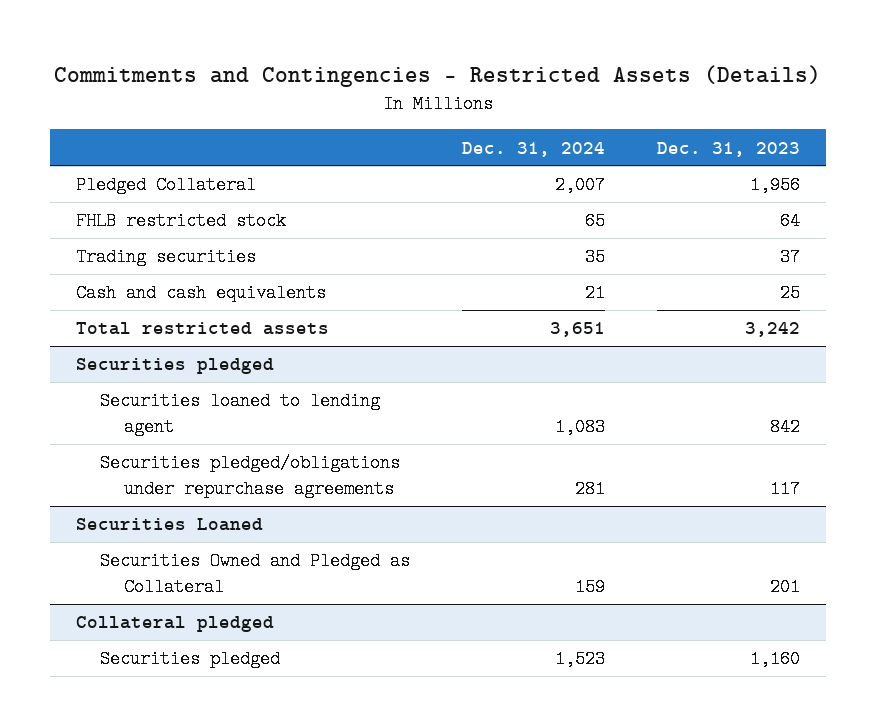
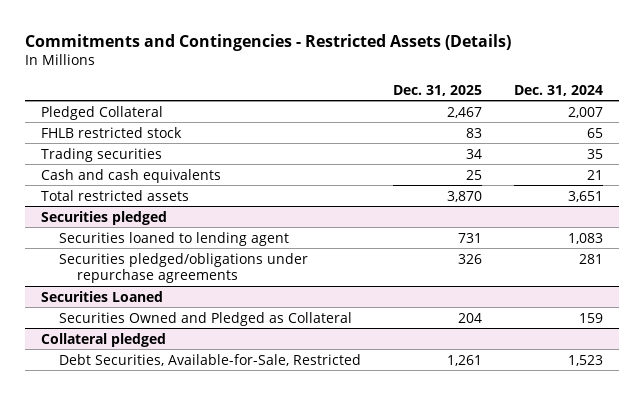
[656,141,800,157] Dec. 31, 2023 -> none
none -> [392,84,482,96] Dec. 31, 2025
[100,650,281,669] Securities pledged -> [58,353,361,366] Debt Securities, Available-for-Sale, Restricted

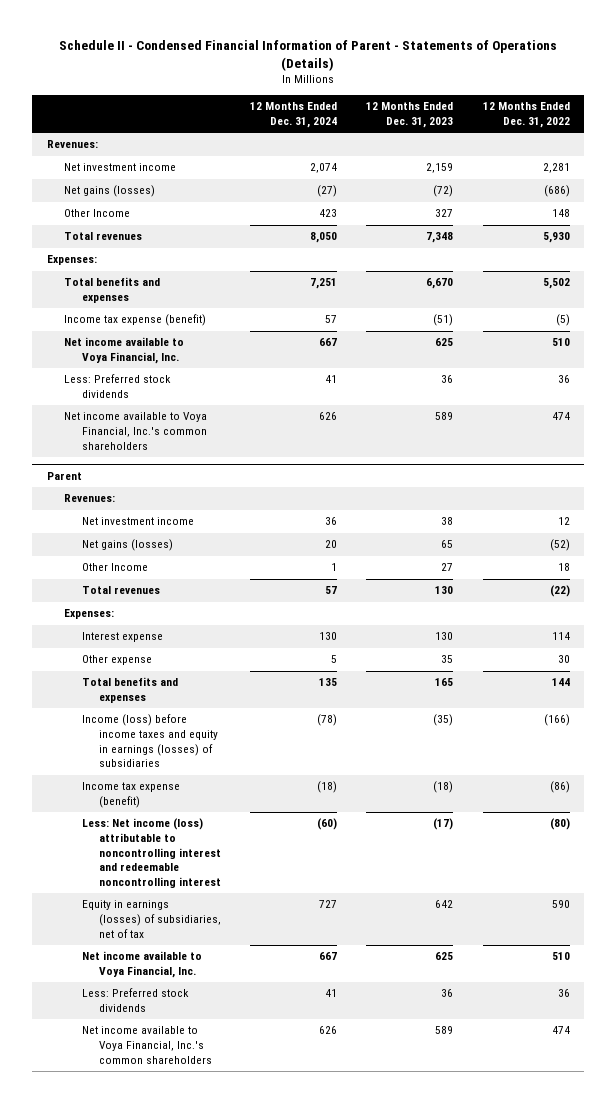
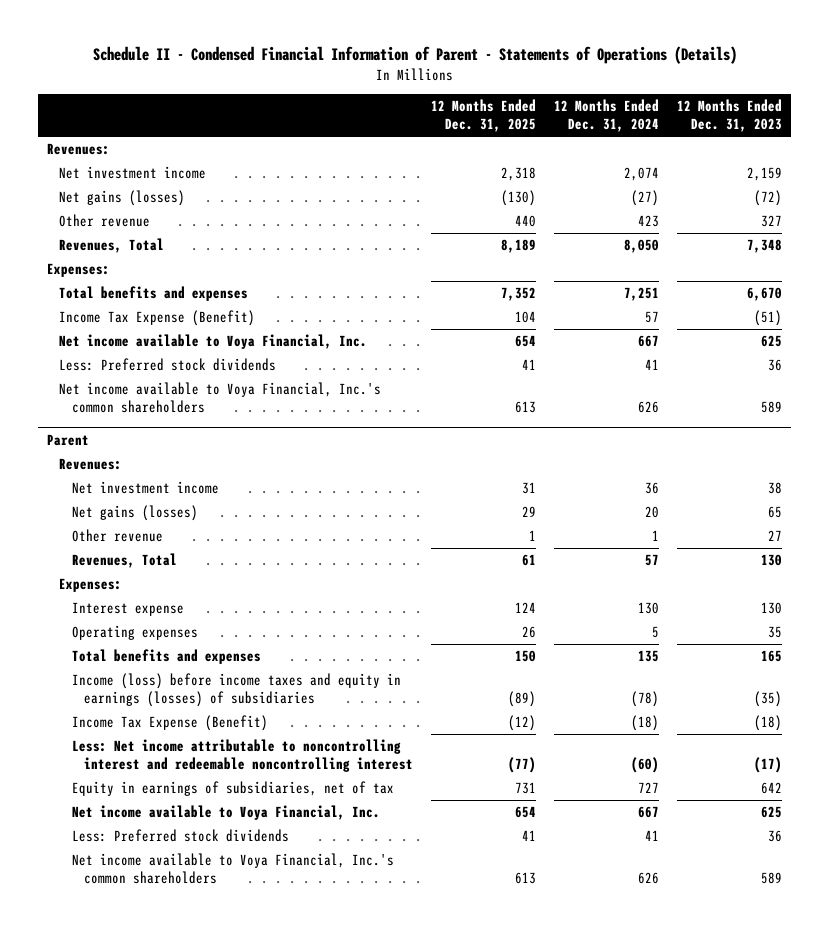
[482,102,570,128] 12 Months Ended Dec. 31, 2022 -> none
none -> [430,99,536,132] 12 Months Ended Dec. 31, 2025
[64,209,131,218] Other Income -> [59,214,151,228] Other revenue
[64,232,143,241] Total revenues -> [59,238,165,254] Revenues, Total
[64,314,207,327] Income tax expense (benefit) -> [59,310,256,327] Income Tax Expense (Benefit)
[81,563,148,572] Other Income -> [71,529,163,543] Other revenue
[81,586,160,595] Total revenues -> [71,553,177,569] Revenues, Total
[81,655,152,666] Other expense -> [71,625,198,641] Operating expenses
[81,782,180,809] Income tax expense (benefit) -> [71,715,268,732] Income Tax Expense (Benefit)
[81,818,222,888] Less: Net income (loss) attributable to noncontrolling interest and redeemable noncontrolling interest -> [71,739,413,772] Less: Net income attributable to noncontrolling interest and redeemable noncontrolling interest
[81,900,222,938] Equity in earnings (losses) of subsidiaries, net of tax -> [71,781,394,797] Equity in earnings of subsidiaries, net of tax

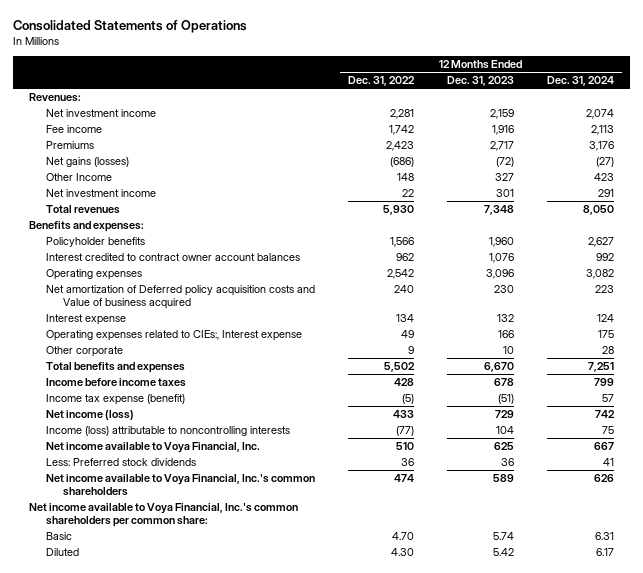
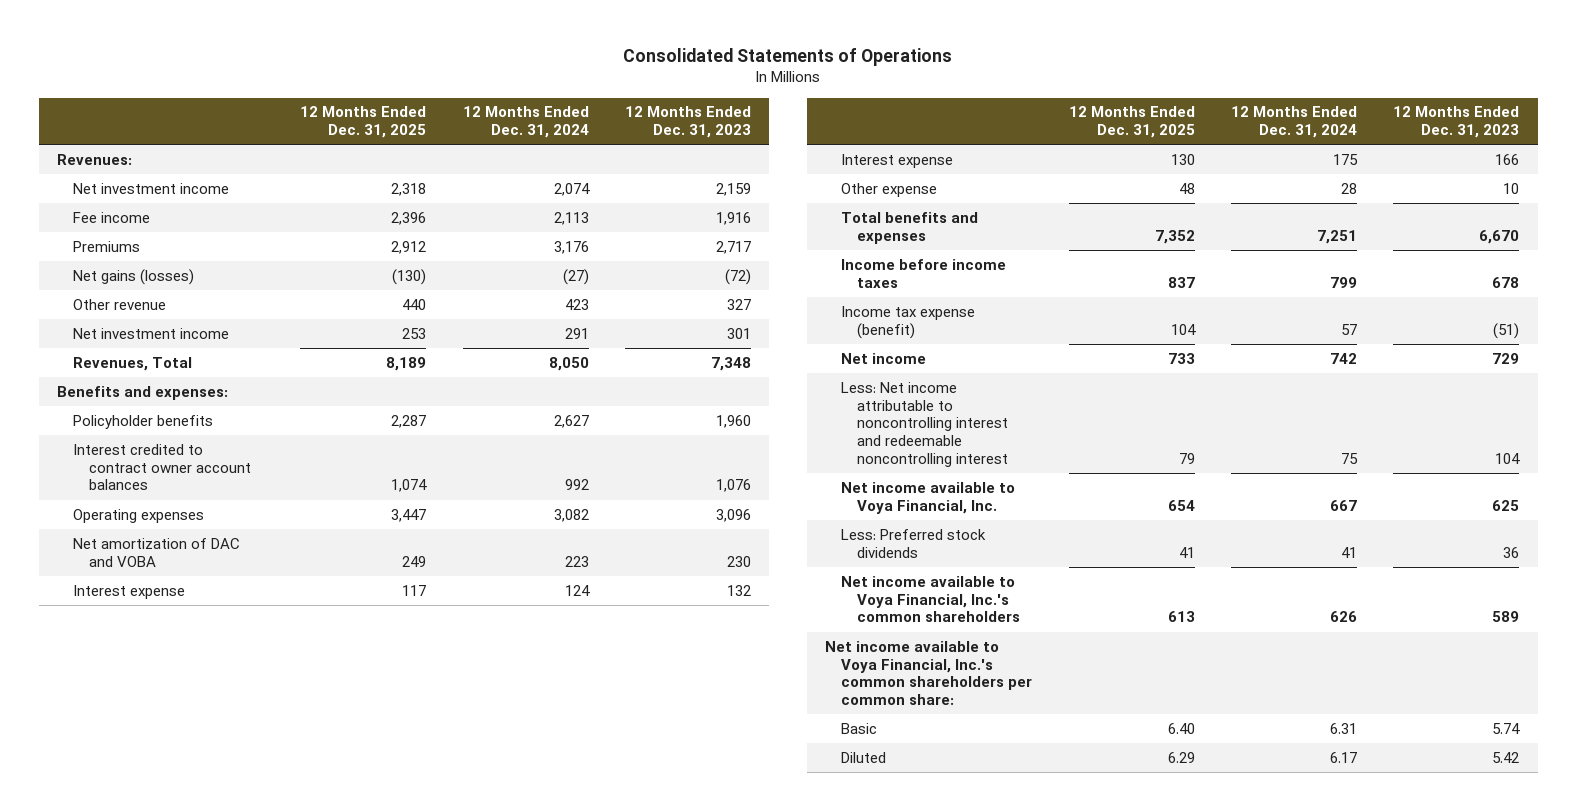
[347,76,415,87] Dec. 31, 2022 -> none
none -> [300,106,427,139] 12 Months Ended Dec. 31, 2025
[45,173,112,182] Other Income -> [72,298,166,310] Other revenue
[45,205,120,215] Total revenues -> [72,356,192,371] Revenues, Total
[45,285,315,310] Net amortization of Deferred policy acquisition costs and Value of business acquired -> [72,537,240,567] Net amortization of DAC and VOBA
[45,330,302,342] Operating expenses related to CIEs:, Interest expense -> [841,153,954,168] Interest expense
[45,346,123,358] Other corporate -> [841,182,938,197] Other expense
[45,410,134,421] Net income (loss) -> [841,352,927,364] Net income
[45,426,290,437] Income (loss) attributable to noncontrolling interests -> [841,381,1009,467] Less: Net income attributable to noncontrolling interest and redeemable noncontrolling interest

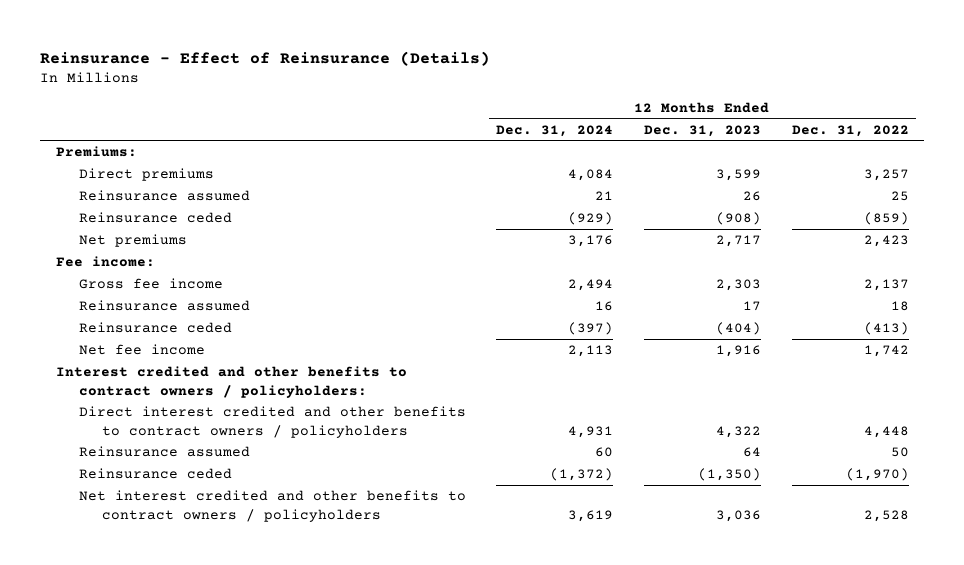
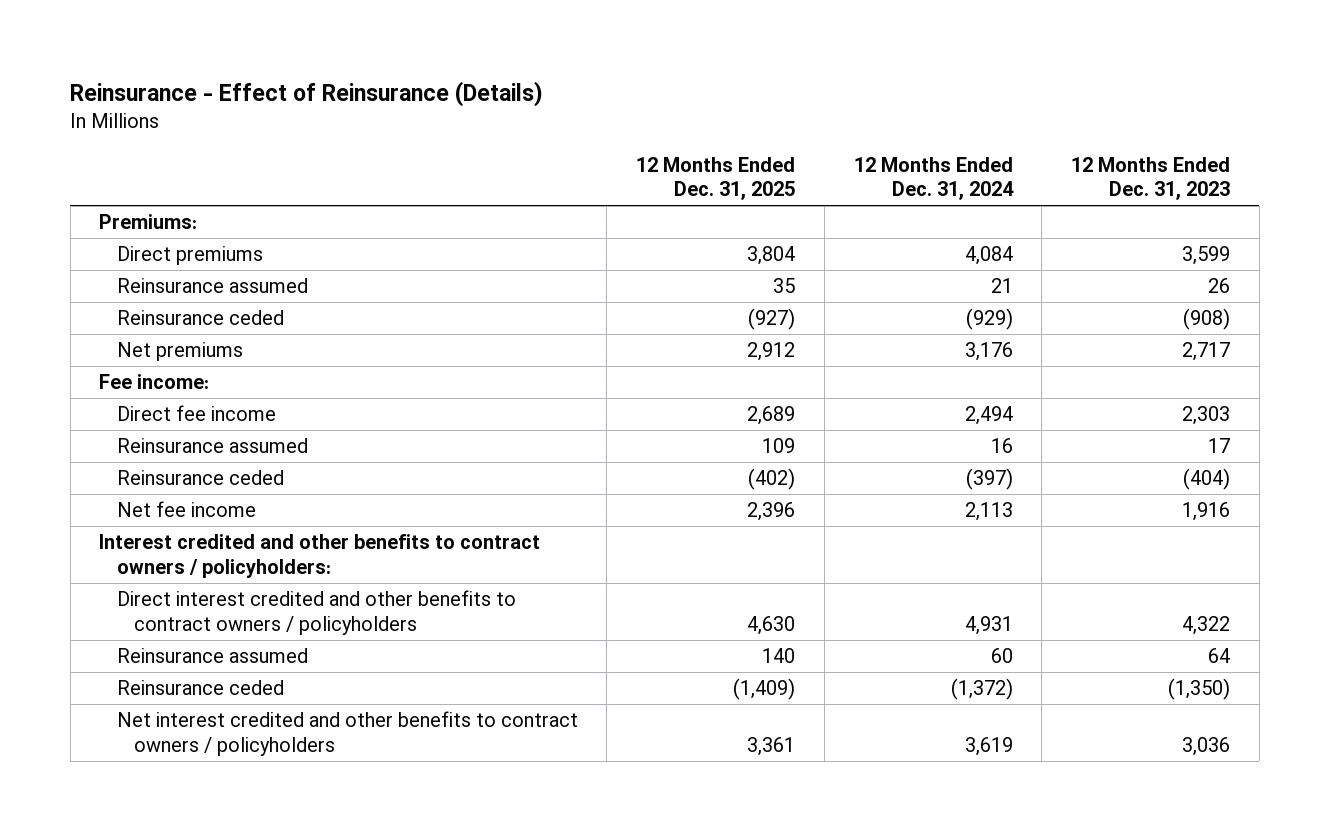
[791,124,909,137] Dec. 31, 2022 -> none
none -> [636,156,796,201] 12 Months Ended Dec. 31, 2025
[78,278,223,290] Gross fee income -> [116,405,276,422] Direct fee income

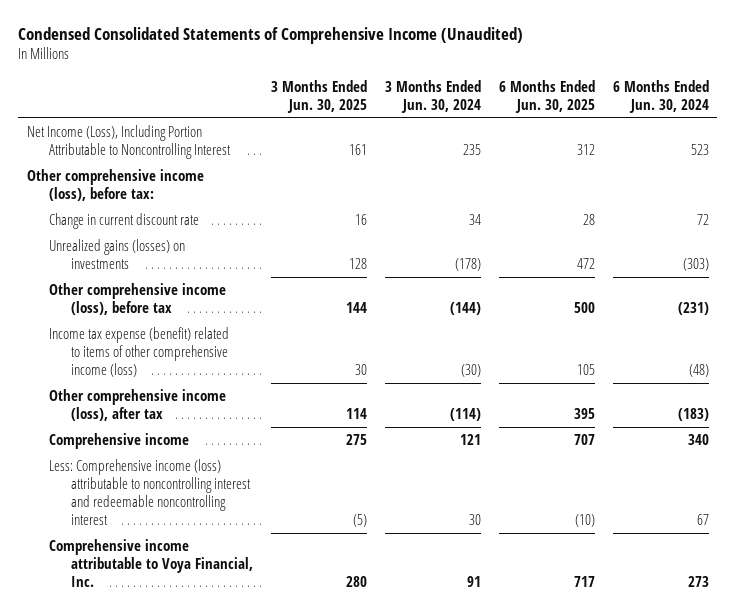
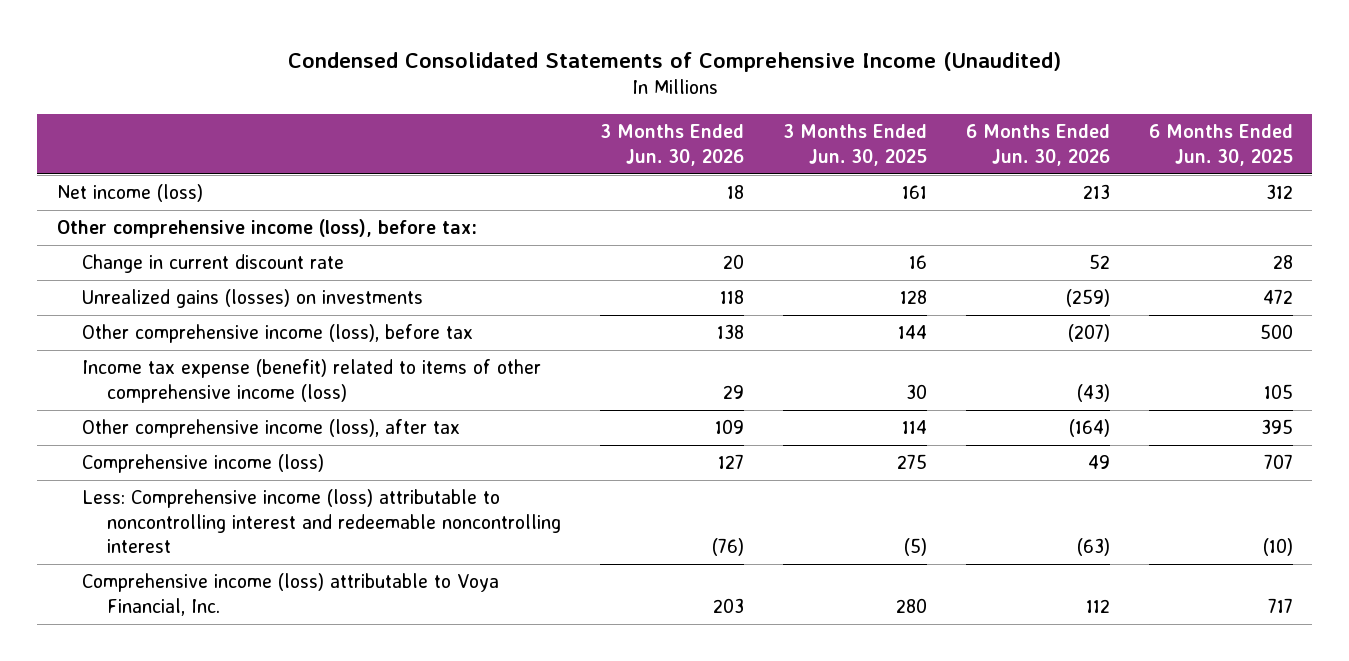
[384,79,481,113] 3 Months Ended Jun. 30, 2024 -> none
[612,79,709,113] 6 Months Ended Jun. 30, 2024 -> none
none -> [599,124,744,166] 3 Months Ended Jun. 30, 2026
none -> [965,124,1110,166] 6 Months Ended Jun. 30, 2026
[26,125,231,160] Net Income (Loss), Including Portion Attributable to Noncontrolling Interest -> [56,184,203,203] Net income (loss)
[48,433,189,450] Comprehensive income -> [81,454,324,474] Comprehensive income (loss)
[48,539,253,588] Comprehensive income attributable to Voya Financial, Inc. -> [81,573,499,616] Comprehensive income (loss) attributable to Voya Financial, Inc.

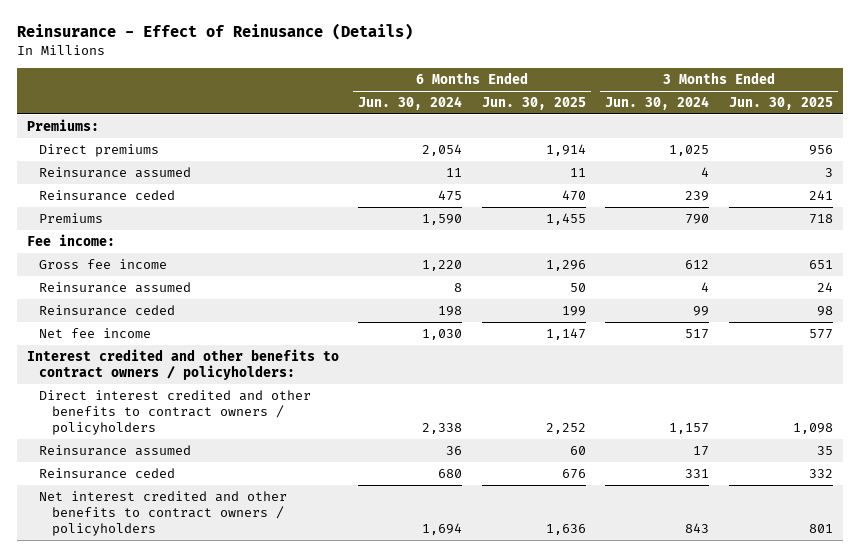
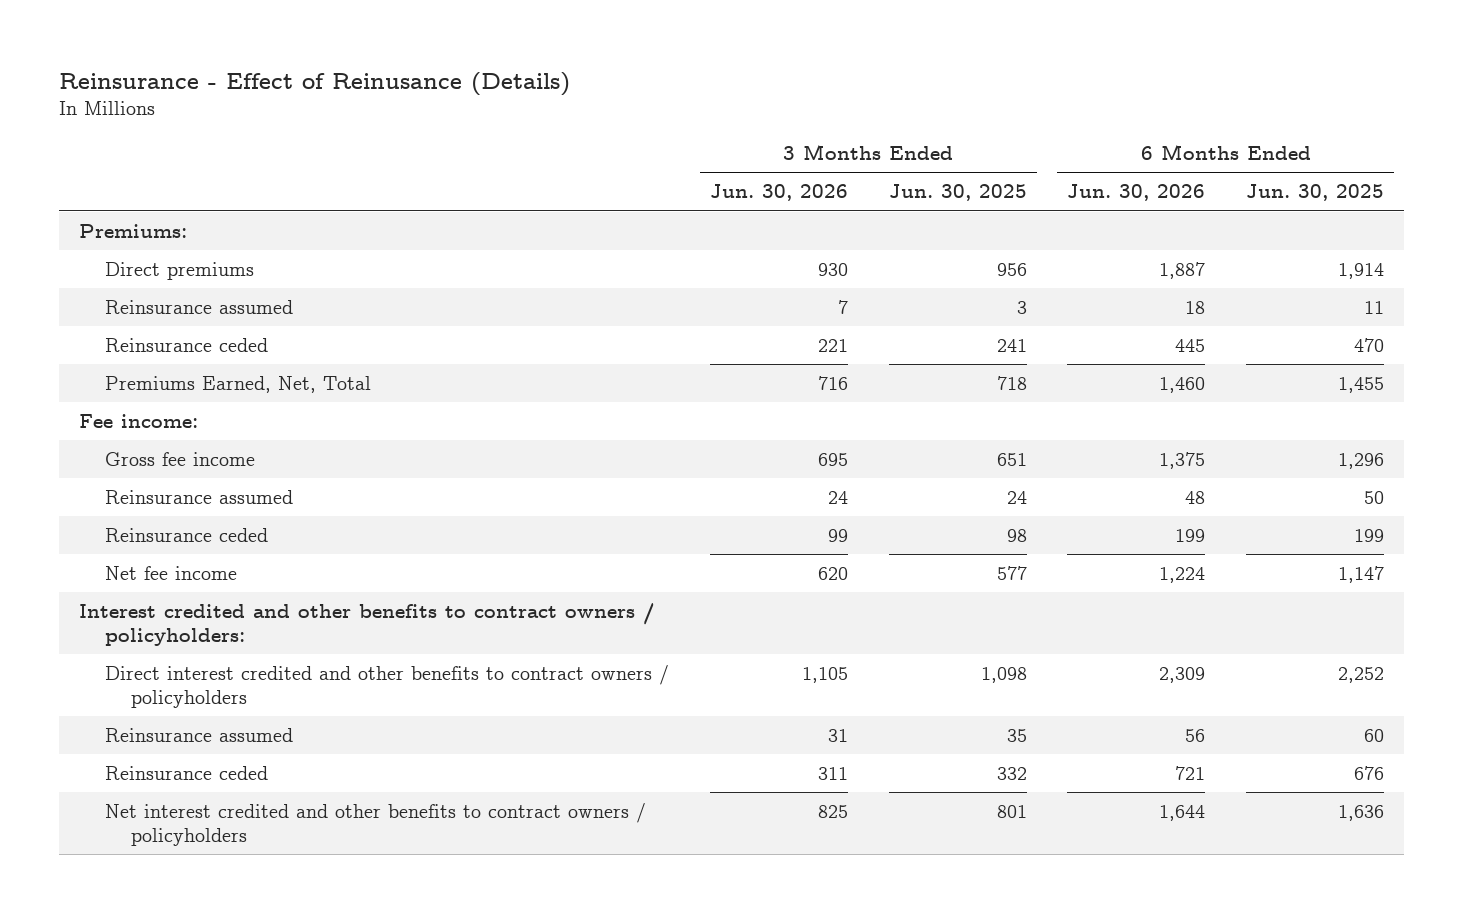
[358,95,463,110] Jun. 30, 2024 -> none
[605,95,710,110] Jun. 30, 2024 -> none
none -> [709,184,848,202] Jun. 30, 2026
none -> [1067,184,1206,202] Jun. 30, 2026
[39,212,104,223] Premiums -> [105,375,372,393] Premiums Earned, Net, Total

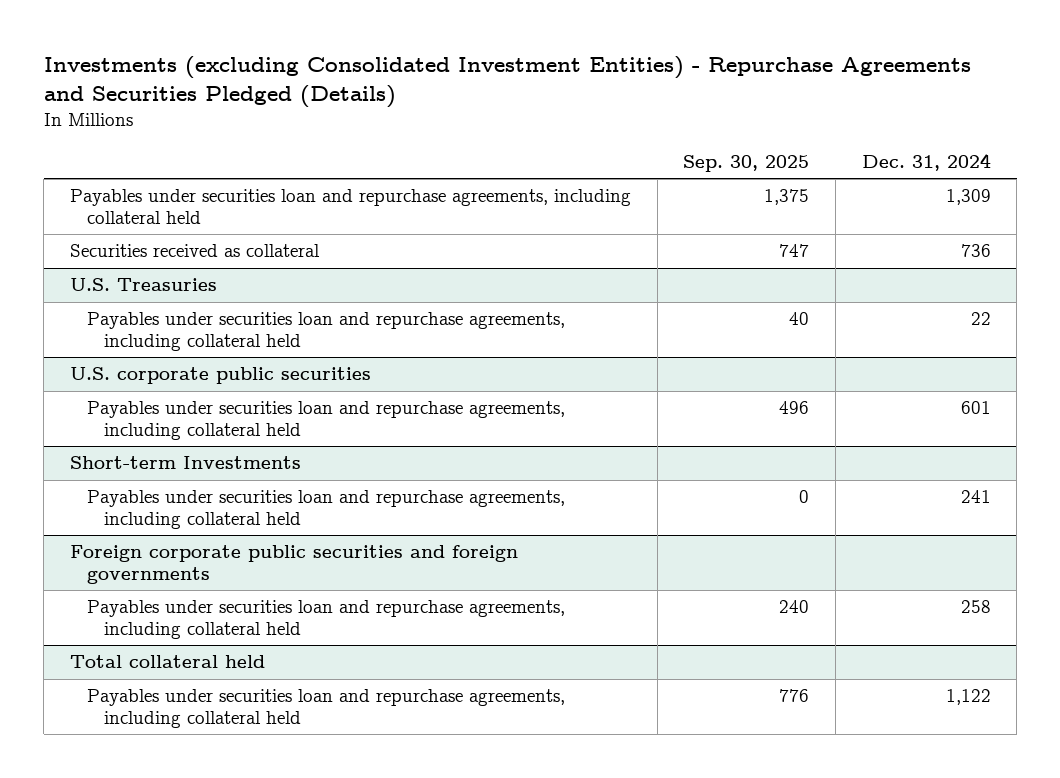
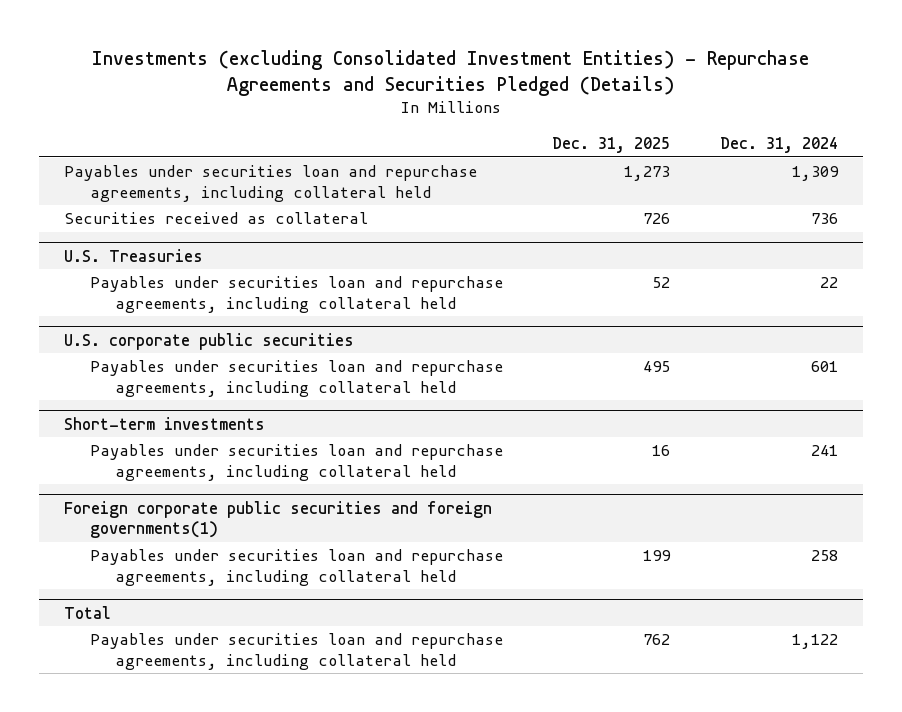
[683,154,810,172] Sep. 30, 2025 -> none
none -> [552,137,671,154] Dec. 31, 2025
[69,456,301,470] Short-term Investments -> [63,416,265,430] Short-term investments
[69,545,518,585] Foreign corporate public securities and foreign governments -> [63,500,492,539] Foreign corporate public securities and foreign governments(1)
[69,655,265,669] Total collateral held -> [63,605,111,619] Total

